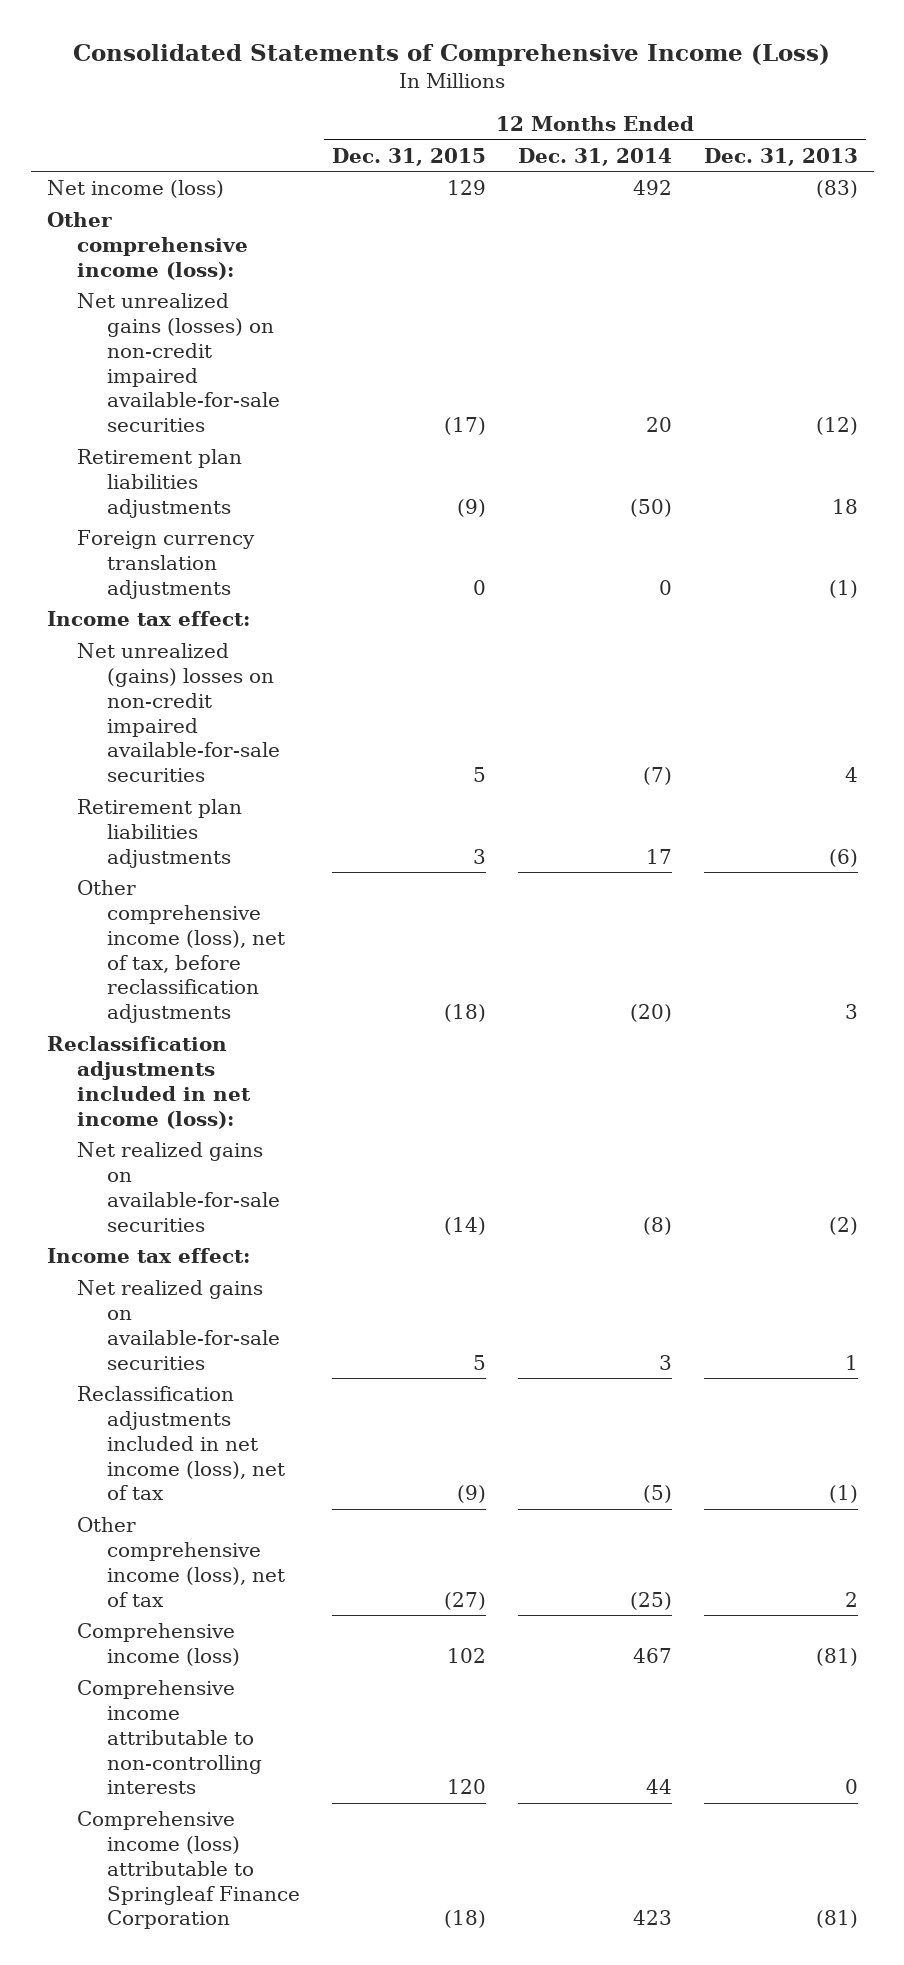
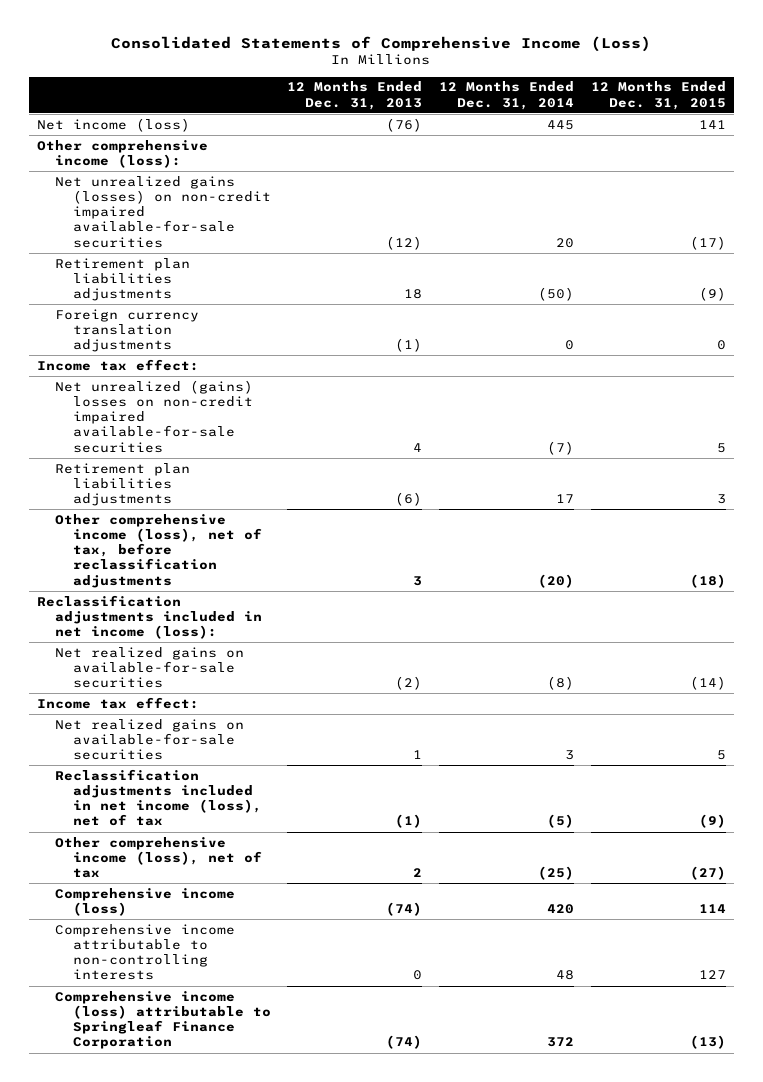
[447,180,487,196] 129 -> [698,119,726,129] 141
[632,180,672,196] 492 -> [547,119,575,130] 445
[815,180,858,199] (83) -> [386,117,423,132] (76)
[447,1647,487,1663] 102 -> [698,903,726,913] 114
[632,1647,672,1663] 467 -> [547,903,575,914] 420
[815,1647,858,1666] (81) -> [386,901,423,916] (74)
[447,1779,487,1795] 120 -> [698,970,726,980] 127
[645,1779,672,1795] 44 -> [556,970,575,981] 48
[444,1910,487,1929] (18) -> [689,1035,726,1050] (13)
[632,1910,672,1926] 423 -> [547,1037,575,1048] 372
[815,1910,858,1929] (81) -> [386,1035,423,1050] (74)

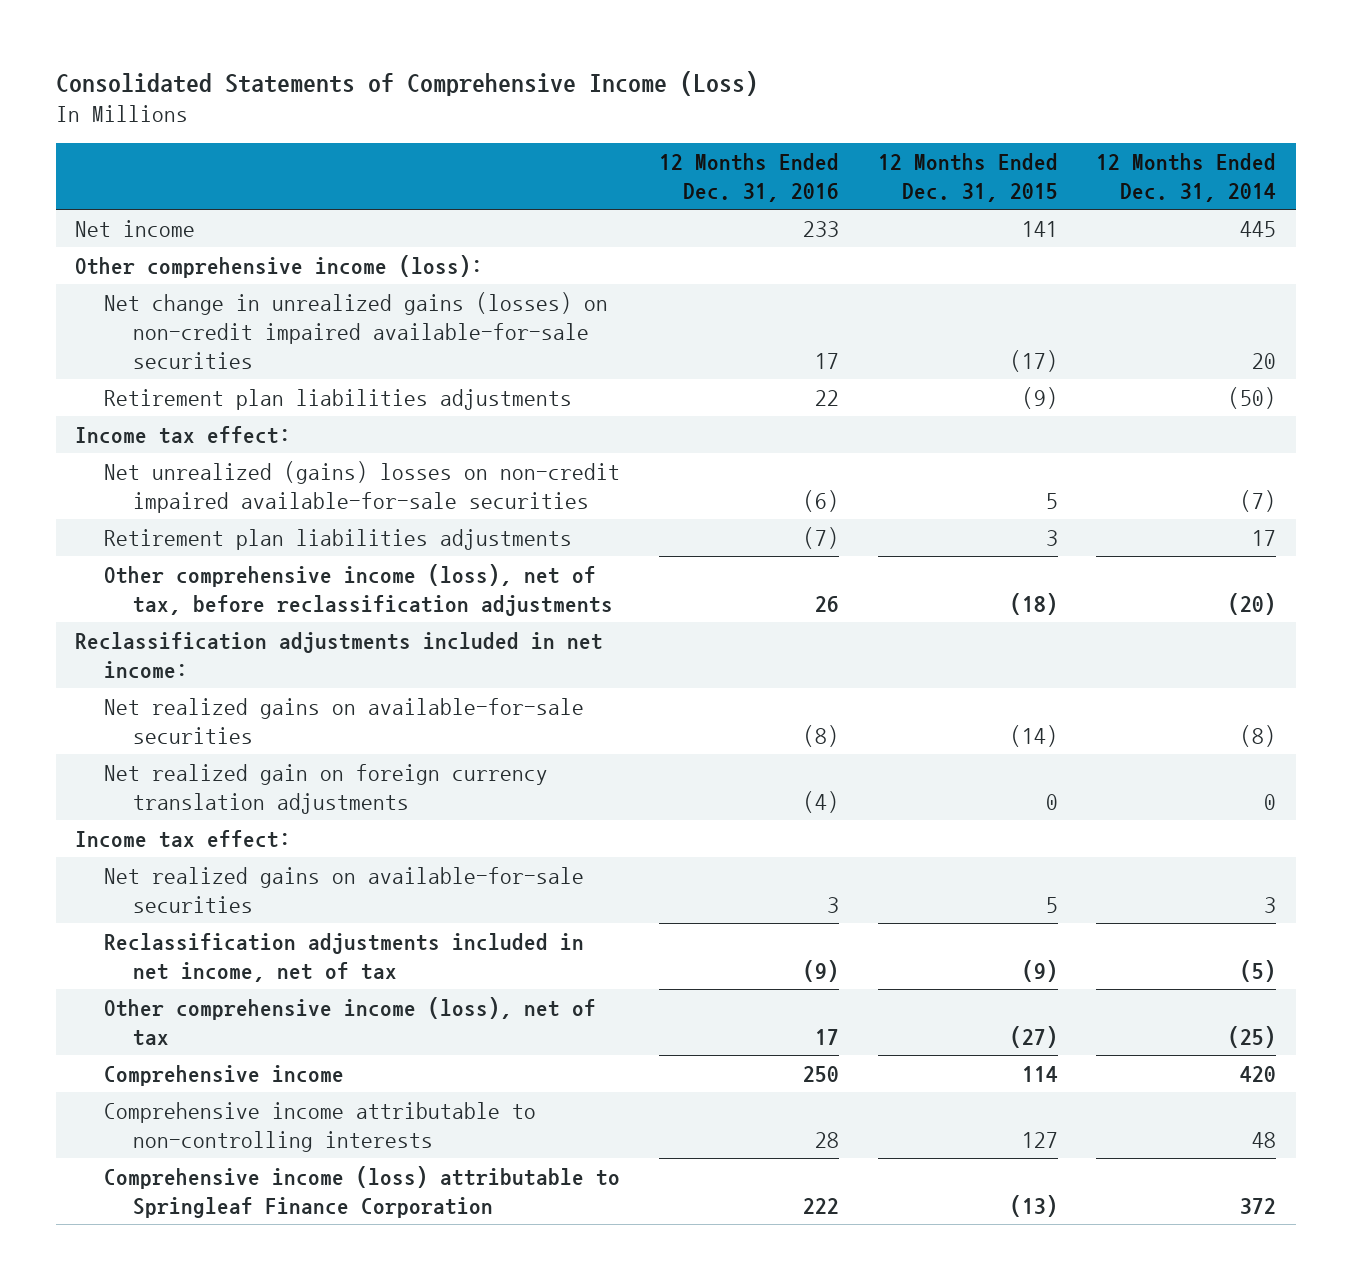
[287,81,423,110] 12 Months Ended Dec. 31, 2013 -> none
none -> [659,152,840,202] 12 Months Ended Dec. 31, 2016
[36,117,190,132] Net income (loss) -> [75,219,196,237] Net income
[54,175,271,248] Net unrealized gains (losses) on non-credit impaired available-for-sale securities -> [104,291,609,369] Net change in unrealized gains (losses) on non-credit impaired available-for-sale securities
[54,308,199,353] Foreign currency translation adjustments -> none
[36,594,262,640] Reclassification adjustments included in net income (loss): -> [75,631,604,679] Reclassification adjustments included in net income:
none -> [104,763,549,814] Net realized gain on foreign currency translation adjustments
[54,768,262,827] Reclassification adjustments included in net income (loss), net of tax -> [104,932,585,982] Reclassification adjustments included in net income, net of tax
[54,887,235,916] Comprehensive income (loss) -> [104,1064,345,1086] Comprehensive income

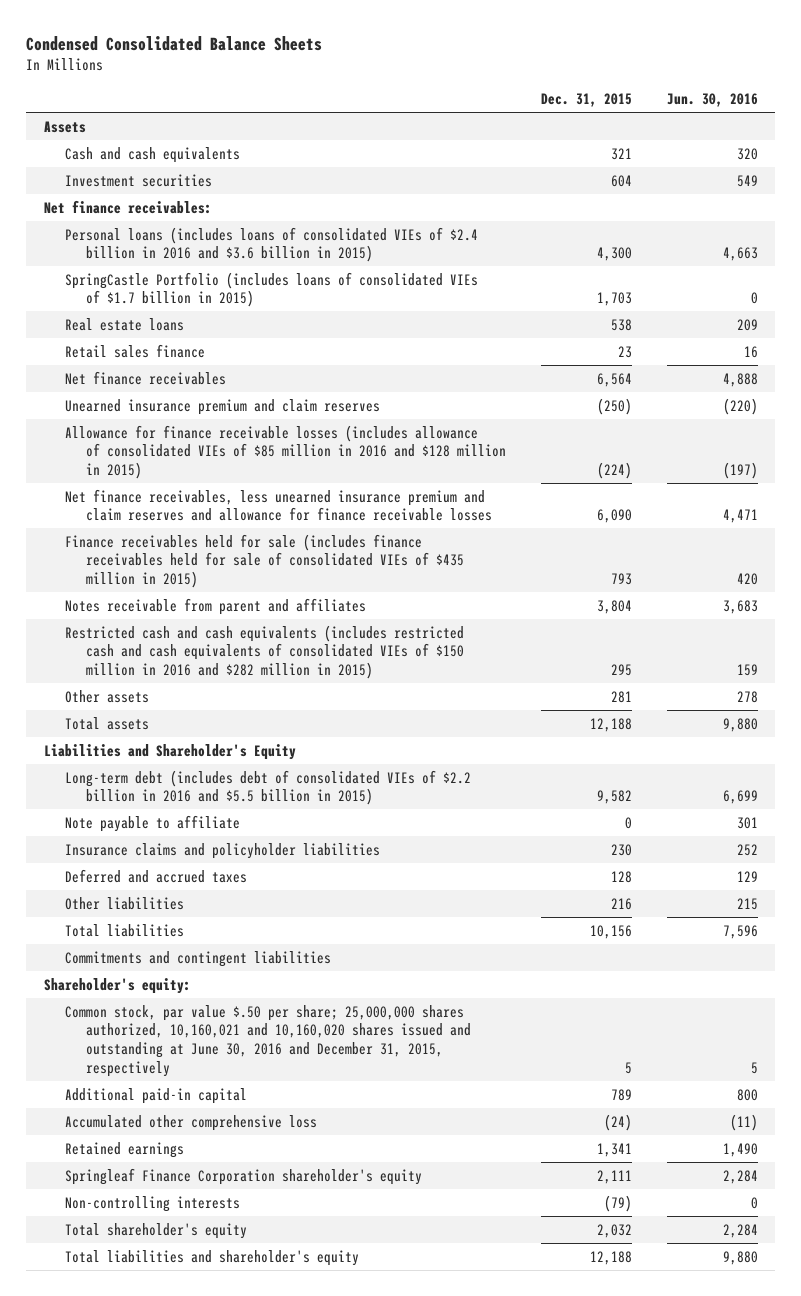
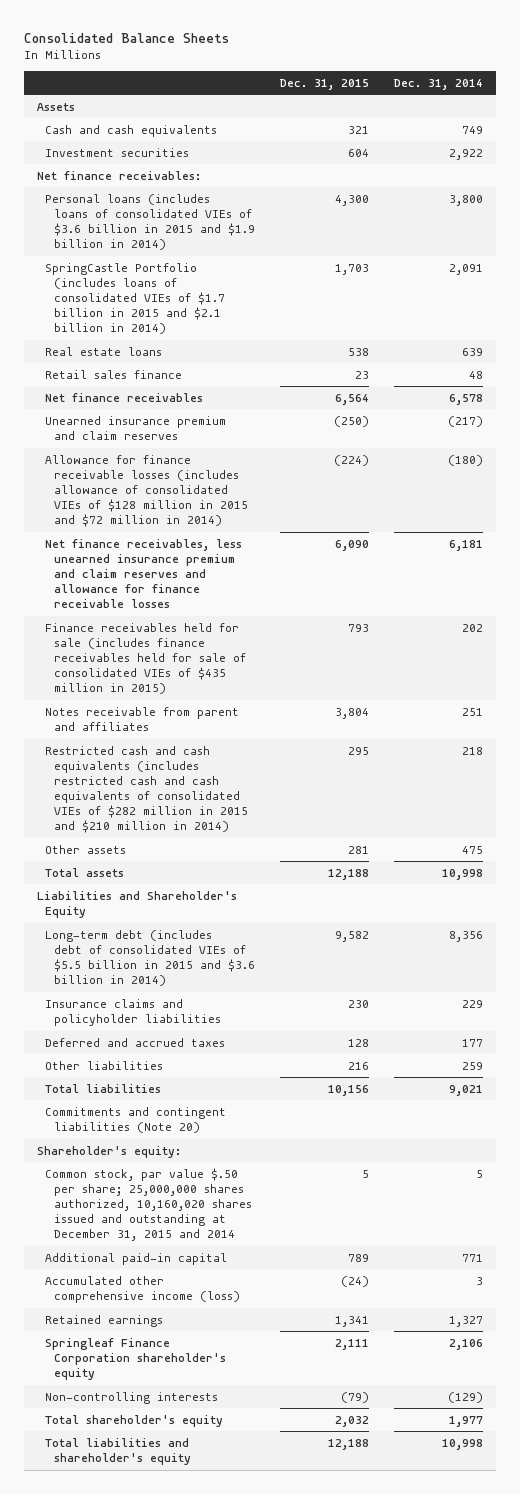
[26,35,323,51] Condensed Consolidated Balance Sheets -> [24,32,230,43] Consolidated Balance Sheets
[666,93,758,108] Jun. 30, 2016 -> none
none -> [394,78,484,90] Dec. 31, 2014
[64,226,478,263] Personal loans (includes loans of consolidated VIEs of $2.4 billion in 2016 and $3.6 billion in 2015) -> [45,193,256,251] Personal loans (includes loans of consolidated VIEs of $3.6 billion in 2015 and $1.9 billion in 2014)
[64,271,478,308] SpringCastle Portfolio (includes loans of consolidated VIEs of $1.7 billion in 2015) -> [45,262,226,335] SpringCastle Portfolio (includes loans of consolidated VIEs of $1.7 billion in 2015 and $2.1 billion in 2014)
[64,424,507,480] Allowance for finance receivable losses (includes allowance of consolidated VIEs of $85 million in 2016 and $128 million in 2015) -> [45,454,249,528] Allowance for finance receivable losses (includes allowance of consolidated VIEs of $128 million in 2015 and $72 million in 2014)
[64,624,465,680] Restricted cash and cash equivalents (includes restricted cash and cash equivalents of consolidated VIEs of $150 million in 2016 and $282 million in 2015) -> [45,745,249,834] Restricted cash and cash equivalents (includes restricted cash and cash equivalents of consolidated VIEs of $282 million in 2015 and $210 million in 2014)
[64,814,240,832] Note payable to affiliate -> none
[64,769,471,806] Long-term debt (includes debt of consolidated VIEs of $2.2 billion in 2016 and $5.5 billion in 2015) -> [45,929,256,987] Long-term debt (includes debt of consolidated VIEs of $5.5 billion in 2015 and $3.6 billion in 2014)
[64,950,331,967] Commitments and contingent liabilities -> [45,1106,227,1133] Commitments and contingent liabilities (Note 20)
[64,1004,472,1077] Common stock, par value $.50 per share; 25,000,000 shares authorized, 10,160,021 and 10,160,020 shares issued and outstanding at June 30, 2016 and December 31, 2015, respectively -> [45,1167,253,1242] Common stock, par value $.50 per share; 25,000,000 shares authorized, 10,160,020 shares issued and outstanding at December 31, 2015 and 2014
[64,1114,317,1131] Accumulated other comprehensive loss -> [45,1275,241,1303] Accumulated other comprehensive income (loss)

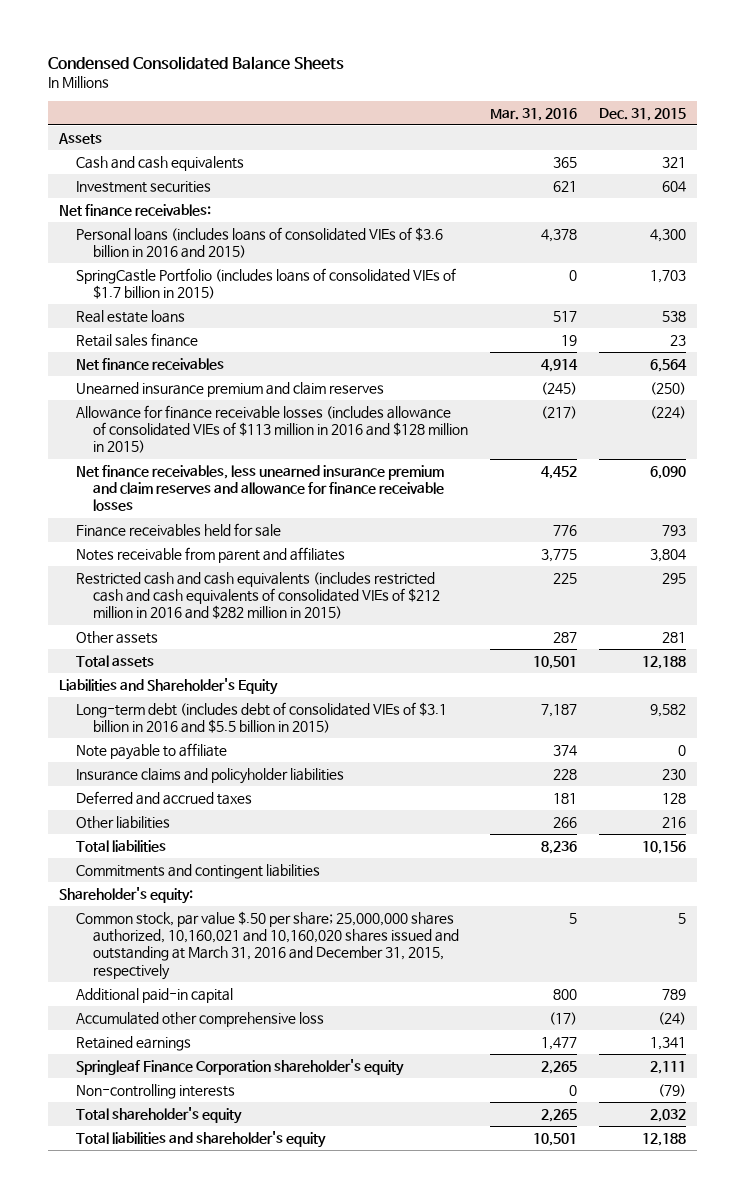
[24,32,230,43] Consolidated Balance Sheets -> [47,55,344,70] Condensed Consolidated Balance Sheets
[394,78,484,90] Dec. 31, 2014 -> none
none -> [489,107,577,121] Mar. 31, 2016
[45,193,256,251] Personal loans (includes loans of consolidated VIEs of $3.6 billion in 2015 and $1.9 billion in 2014) -> [75,226,443,259] Personal loans (includes loans of consolidated VIEs of $3.6 billion in 2016 and 2015)
[45,262,226,335] SpringCastle Portfolio (includes loans of consolidated VIEs of $1.7 billion in 2015 and $2.1 billion in 2014) -> [75,267,456,300] SpringCastle Portfolio (includes loans of consolidated VIEs of $1.7 billion in 2015)
[45,454,249,528] Allowance for finance receivable losses (includes allowance of consolidated VIEs of $128 million in 2015 and $72 million in 2014) -> [75,404,468,454] Allowance for finance receivable losses (includes allowance of consolidated VIEs of $113 million in 2016 and $128 million in 2015)
[45,622,247,695] Finance receivables held for sale (includes finance receivables held for sale of consolidated VIEs of $435 million in 2015) -> [75,522,281,537] Finance receivables held for sale
[45,745,249,834] Restricted cash and cash equivalents (includes restricted cash and cash equivalents of consolidated VIEs of $282 million in 2015 and $210 million in 2014) -> [75,571,440,620] Restricted cash and cash equivalents (includes restricted cash and cash equivalents of consolidated VIEs of $212 million in 2016 and $282 million in 2015)
[45,929,256,987] Long-term debt (includes debt of consolidated VIEs of $5.5 billion in 2015 and $3.6 billion in 2014) -> [75,701,447,734] Long-term debt (includes debt of consolidated VIEs of $3.1 billion in 2016 and $5.5 billion in 2015)
none -> [75,742,227,760] Note payable to affiliate
[45,1106,227,1133] Commitments and contingent liabilities (Note 20) -> [75,863,320,879] Commitments and contingent liabilities
[45,1167,253,1242] Common stock, par value $.50 per share; 25,000,000 shares authorized, 10,160,020 shares issued and outstanding at December 31, 2015 and 2014 -> [75,910,459,980] Common stock, par value $.50 per share; 25,000,000 shares authorized, 10,160,021 and 10,160,020 shares issued and outstanding at March 31, 2016 and December 31, 2015, respectively
[45,1275,241,1303] Accumulated other comprehensive income (loss) -> [75,1011,324,1027] Accumulated other comprehensive loss

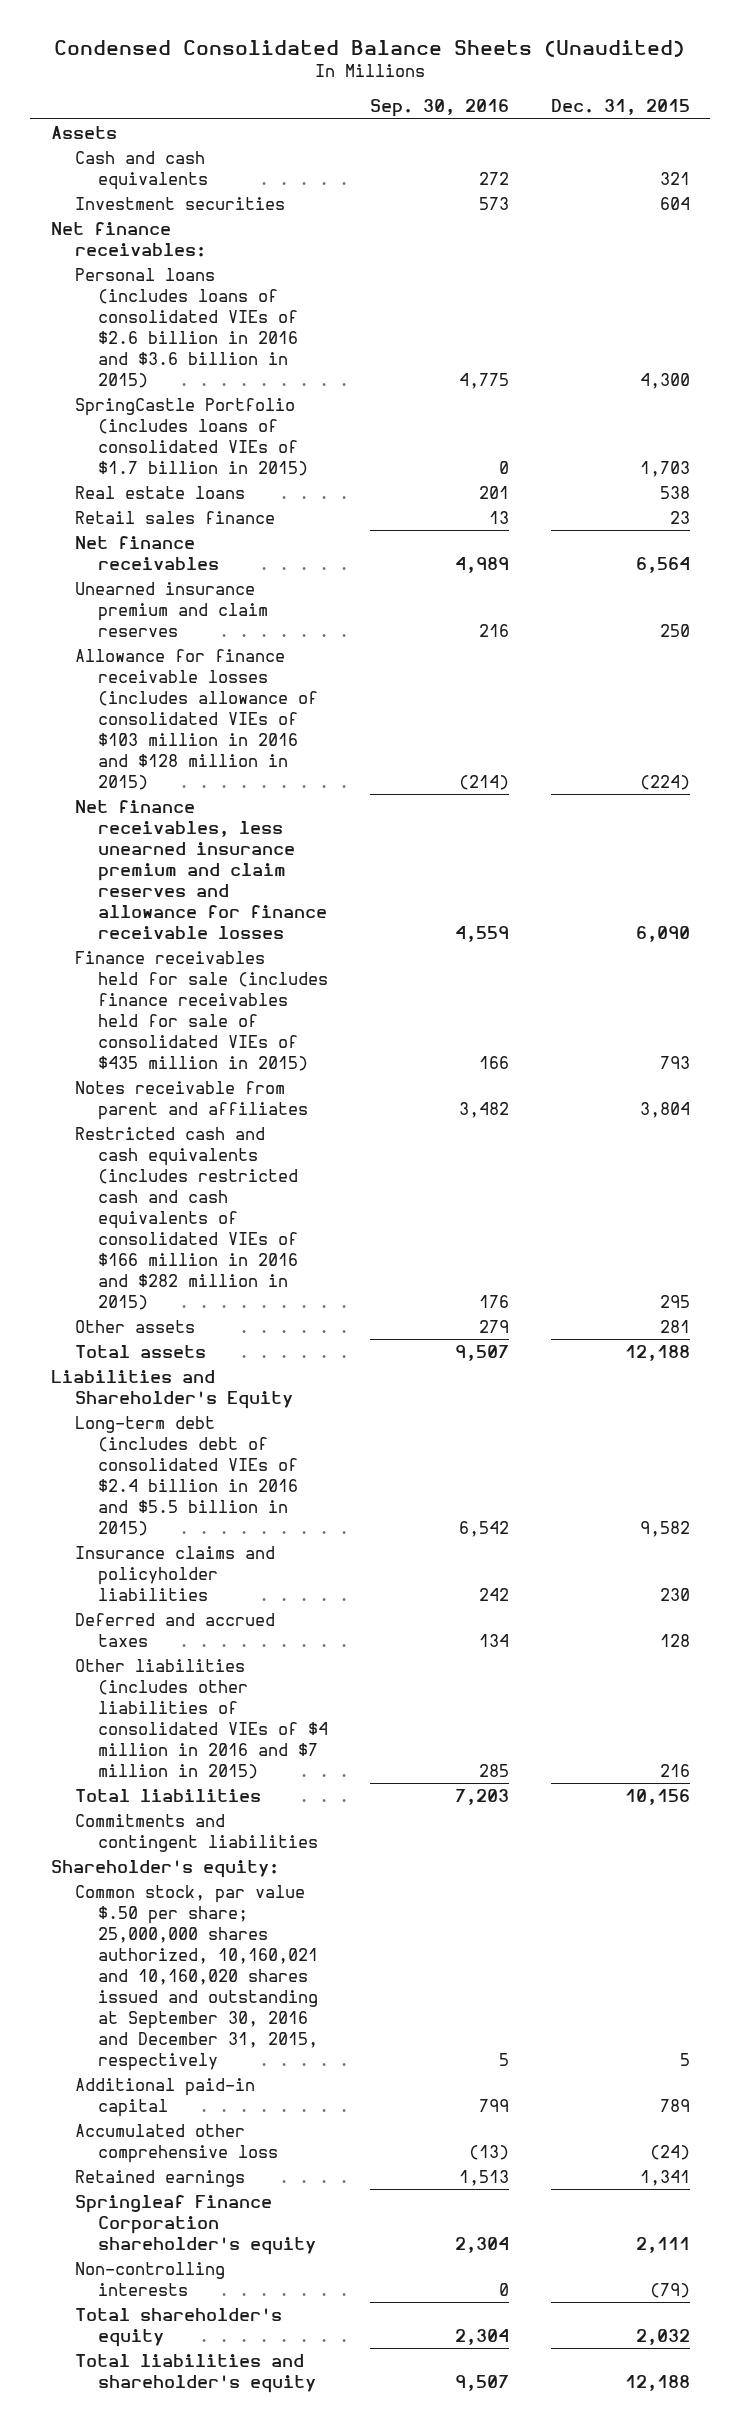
[47,55,344,70] Condensed Consolidated Balance Sheets -> [54,40,686,58] Condensed Consolidated Balance Sheets (Unaudited)
[489,107,577,121] Mar. 31, 2016 -> none
none -> [370,99,510,118] Sep. 30, 2016
[75,226,443,259] Personal loans (includes loans of consolidated VIEs of $3.6 billion in 2016 and 2015) -> [74,267,299,388] Personal loans (includes loans of consolidated VIEs of $2.6 billion in 2016 and $3.6 billion in 2015)
[649,381,686,395] (250) -> [659,623,690,637] 250
[75,404,468,454] Allowance for finance receivable losses (includes allowance of consolidated VIEs of $113 million in 2016 and $128 million in 2015) -> [74,648,319,791] Allowance for finance receivable losses (includes allowance of consolidated VIEs of $103 million in 2016 and $128 million in 2015)
[75,522,281,537] Finance receivables held for sale -> [74,950,329,1071] Finance receivables held for sale (includes finance receivables held for sale of consolidated VIEs of $435 million in 2015)
[75,571,440,620] Restricted cash and cash equivalents (includes restricted cash and cash equivalents of consolidated VIEs of $212 million in 2016 and $282 million in 2015) -> [74,1126,299,1311] Restricted cash and cash equivalents (includes restricted cash and cash equivalents of consolidated VIEs of $166 million in 2016 and $282 million in 2015)
[75,742,227,760] Note payable to affiliate -> none
[75,701,447,734] Long-term debt (includes debt of consolidated VIEs of $3.1 billion in 2016 and $5.5 billion in 2015) -> [74,1415,299,1536] Long-term debt (includes debt of consolidated VIEs of $2.4 billion in 2016 and $5.5 billion in 2015)
[75,815,170,829] Other liabilities -> [74,1658,329,1779] Other liabilities (includes other liabilities of consolidated VIEs of $4 million in 2016 and $7 million in 2015)
[75,910,459,980] Common stock, par value $.50 per share; 25,000,000 shares authorized, 10,160,021 and 10,160,020 shares issued and outstanding at March 31, 2016 and December 31, 2015, respectively -> [74,1884,319,2072] Common stock, par value $.50 per share; 25,000,000 shares authorized, 10,160,021 and 10,160,020 shares issued and outstanding at September 30, 2016 and December 31, 2015, respectively

